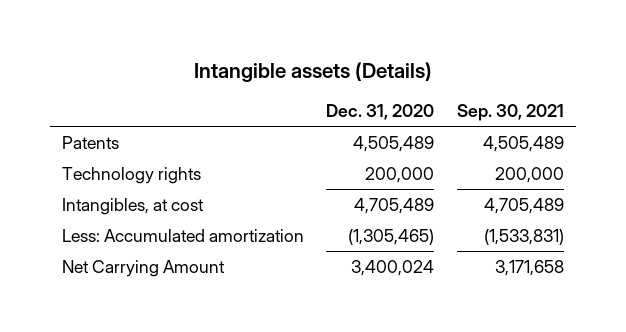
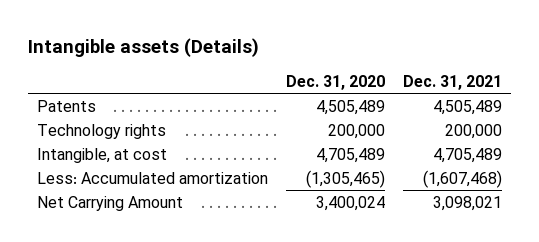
[457,104,565,122] Sep. 30, 2021 -> none
none -> [403,74,503,90] Dec. 31, 2021
[61,197,204,215] Intangibles, at cost -> [36,147,167,163] Intangible, at cost

